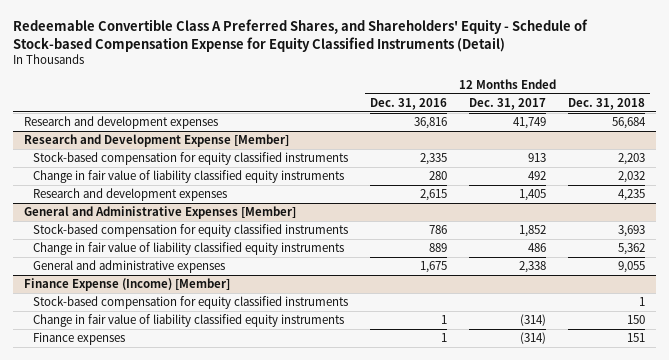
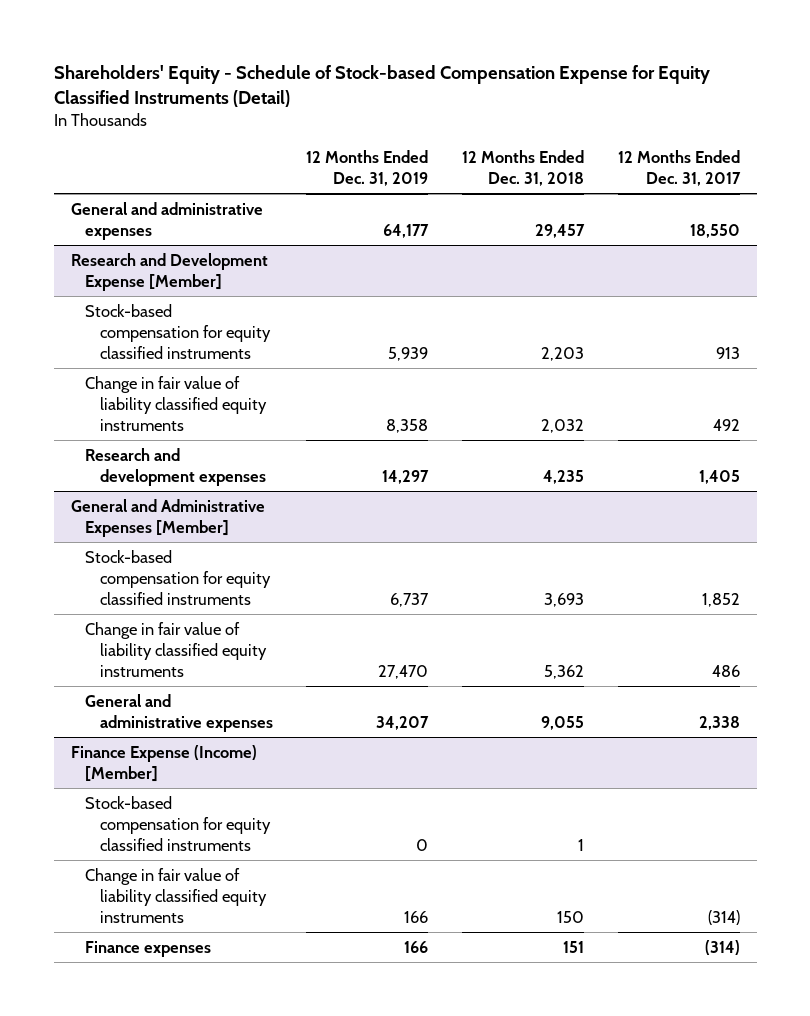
[13,18,589,52] Redeemable Convertible Class A Preferred Shares, and Shareholders' Equity - Schedule of Stock-based Compensation Expense for Equity Classified Instruments (Detail) -> [53,64,710,108] Shareholders' Equity - Schedule of Stock-based Compensation Expense for Equity Classified Instruments (Detail)
[370,97,448,110] Dec. 31, 2016 -> none
none -> [306,150,429,187] 12 Months Ended Dec. 31, 2019
[24,116,219,130] Research and development expenses -> none
none -> [70,201,263,240] General and administrative expenses

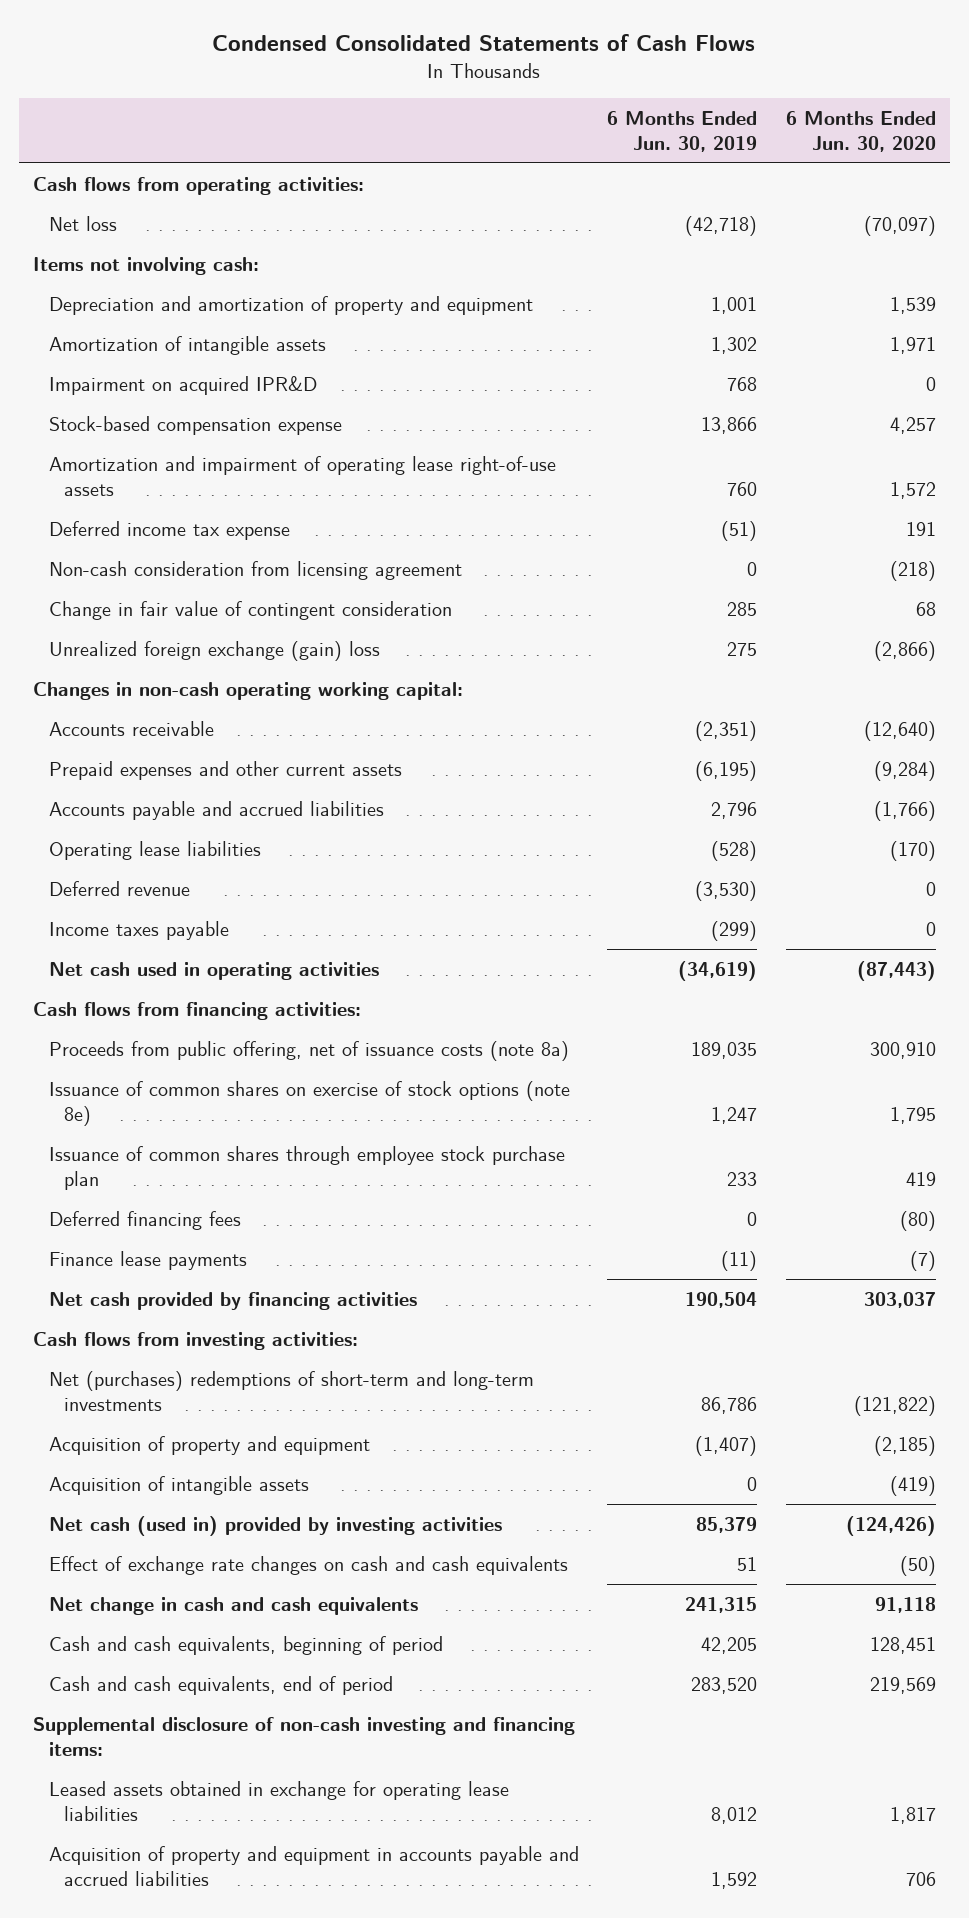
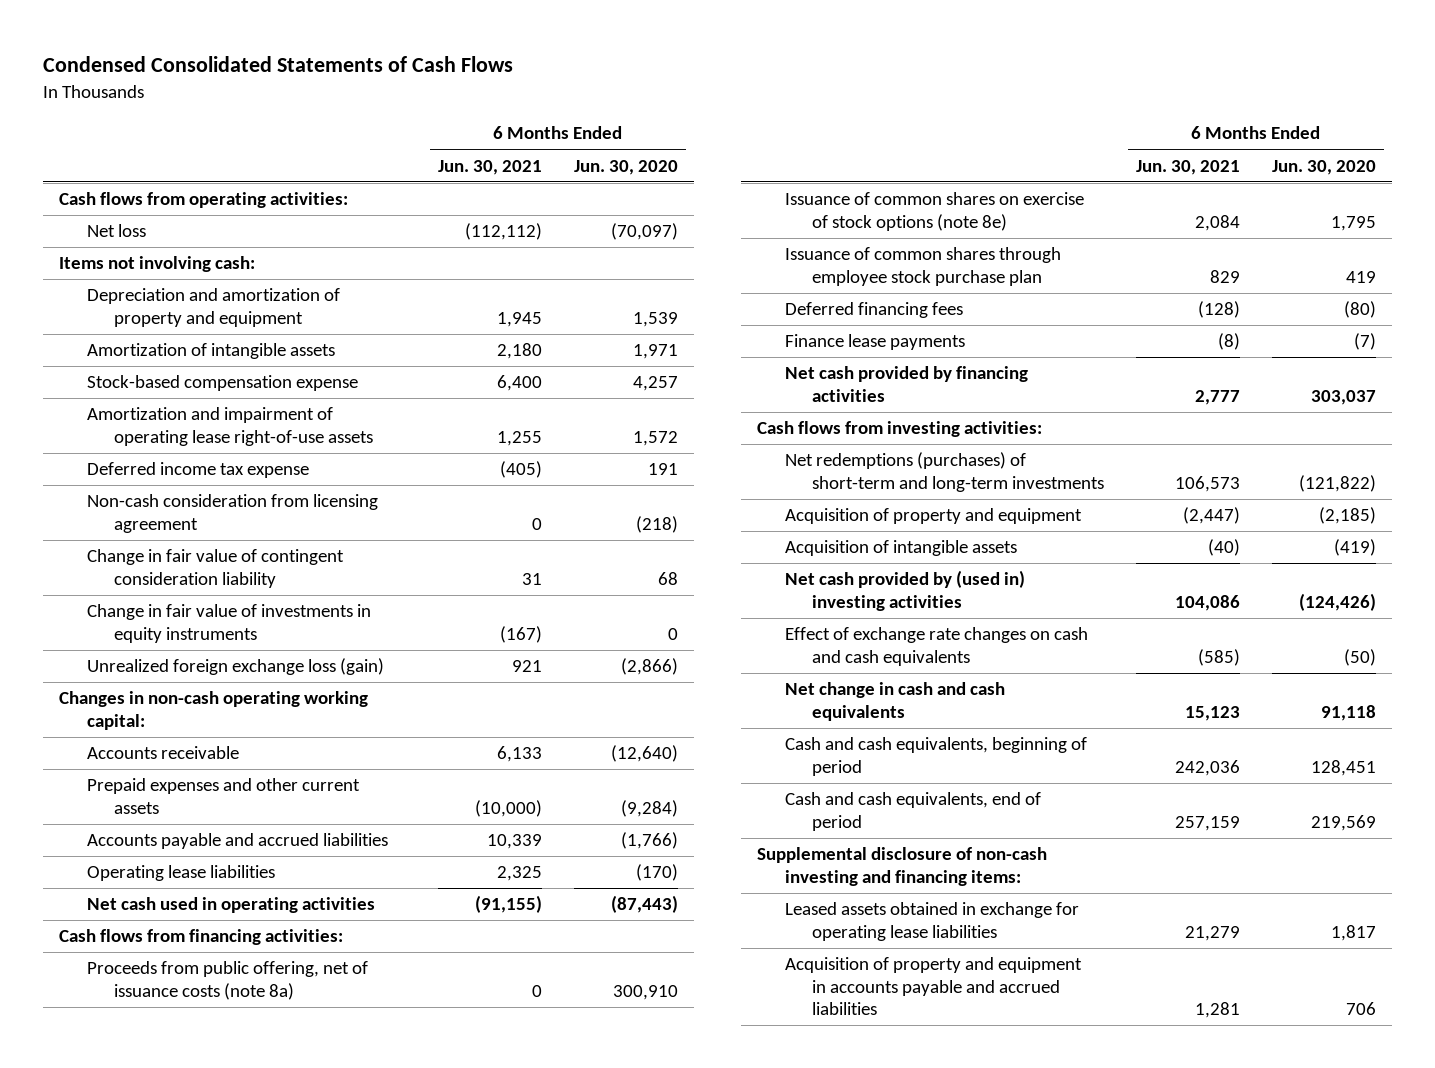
[607,111,758,152] 6 Months Ended Jun. 30, 2019 -> none
none -> [438,159,543,175] Jun. 30, 2021
[48,376,317,396] Impairment on acquired IPR&D -> none
[48,601,452,621] Change in fair value of contingent consideration -> [86,549,344,588] Change in fair value of contingent consideration liability
none -> [86,604,371,643] Change in fair value of investments in equity instruments
[48,641,380,662] Unrealized foreign exchange (gain) loss -> [86,658,384,676] Unrealized foreign exchange loss (gain)
[48,881,190,897] Deferred revenue -> none
[48,921,229,941] Income taxes payable -> none
[48,1371,534,1411] Net (purchases) redemptions of short-term and long-term investments -> [784,452,1105,492] Net redemptions (purchases) of short-term and long-term investments
[48,1516,502,1537] Net cash (used in) provided by investing activities -> [784,570,1025,611] Net cash provided by (used in) investing activities

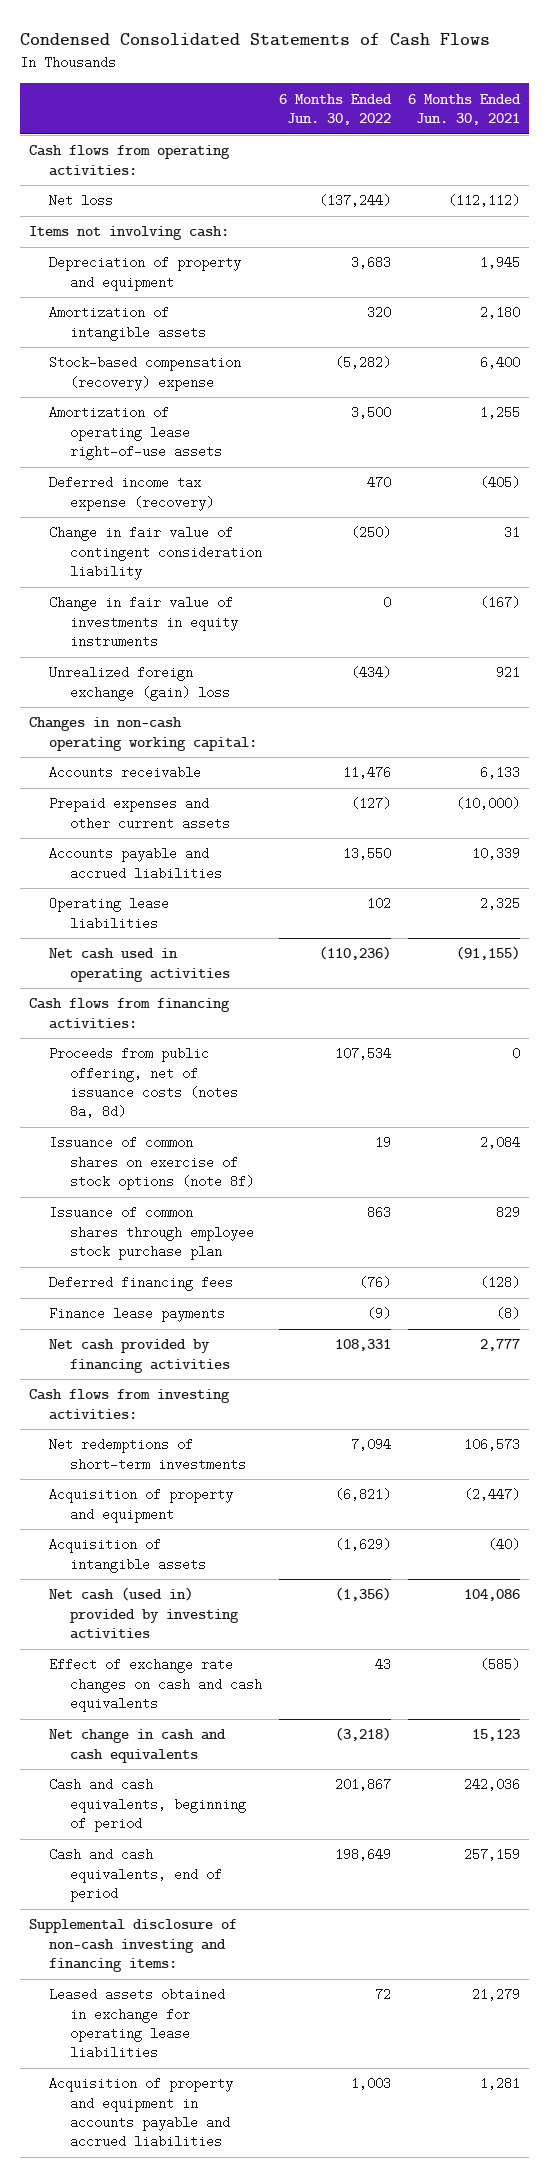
[573,159,678,175] Jun. 30, 2020 -> none
none -> [278,93,392,126] 6 Months Ended Jun. 30, 2022
[86,288,340,327] Depreciation and amortization of property and equipment -> [49,256,242,291] Depreciation of property and equipment
[86,494,378,533] Non-cash consideration from licensing agreement -> none
[86,375,358,392] Stock-based compensation expense -> [49,356,242,391] Stock-based compensation (recovery) expense
[86,407,374,446] Amortization and impairment of operating lease right-of-use assets -> [49,406,222,461] Amortization of operating lease right-of-use assets
[86,462,309,479] Deferred income tax expense -> [49,476,214,511] Deferred income tax expense (recovery)
[86,658,384,676] Unrealized foreign exchange loss (gain) -> [49,666,230,701] Unrealized foreign exchange (gain) loss
[86,961,368,1000] Proceeds from public offering, net of issuance costs (note 8a) -> [49,1047,238,1119] Proceeds from public offering, net of issuance costs (notes 8a, 8d)
[784,192,1084,231] Issuance of common shares on exercise of stock options (note 8e) -> [49,1136,254,1191] Issuance of common shares on exercise of stock options (note 8f)
[784,452,1105,492] Net redemptions (purchases) of short-term and long-term investments -> [49,1438,246,1471] Net redemptions of short-term investments
[784,570,1025,611] Net cash provided by (used in) investing activities -> [49,1587,239,1640] Net cash (used in) provided by investing activities

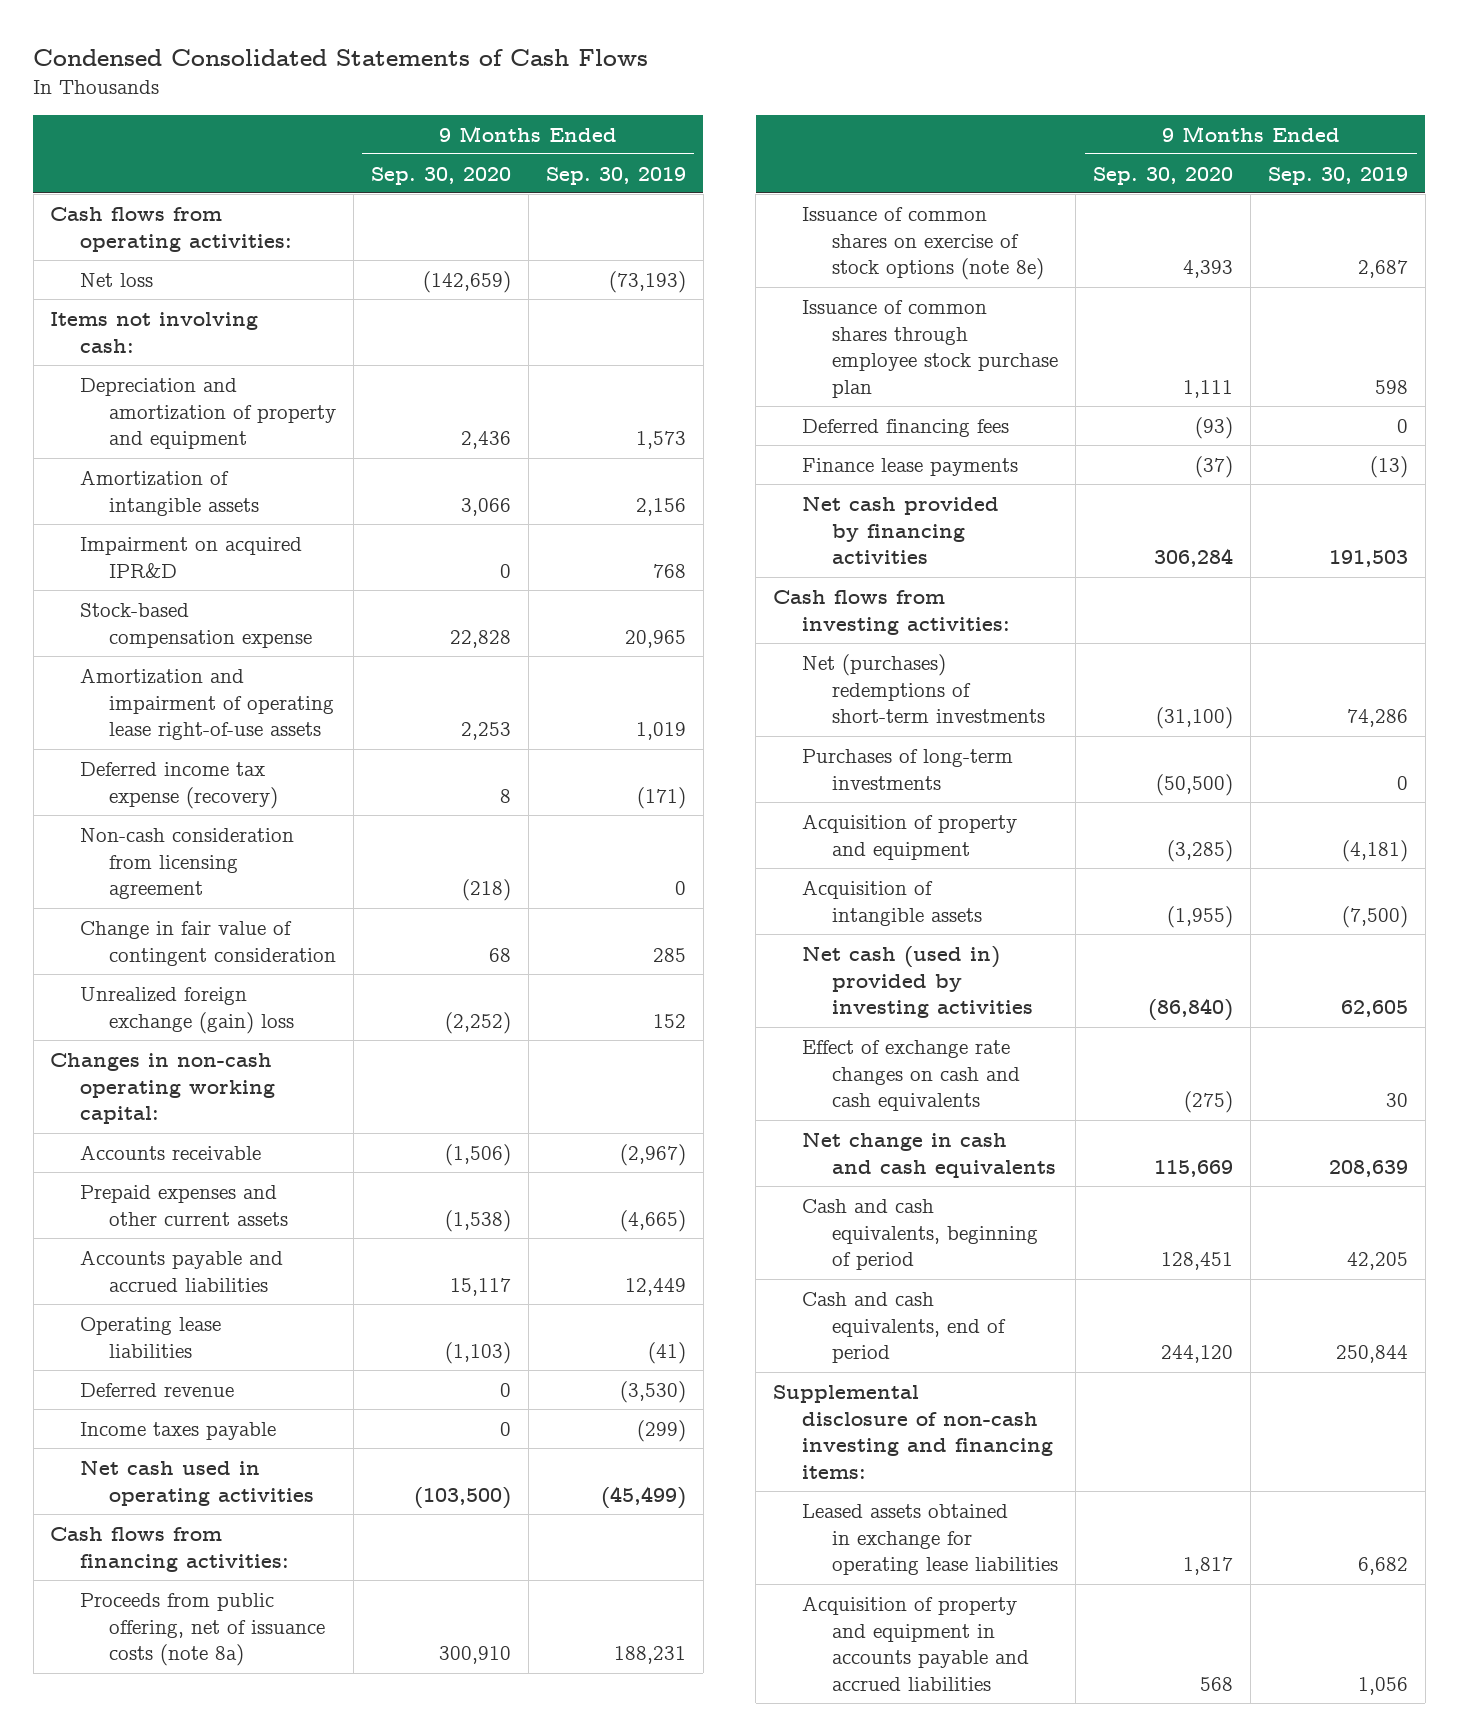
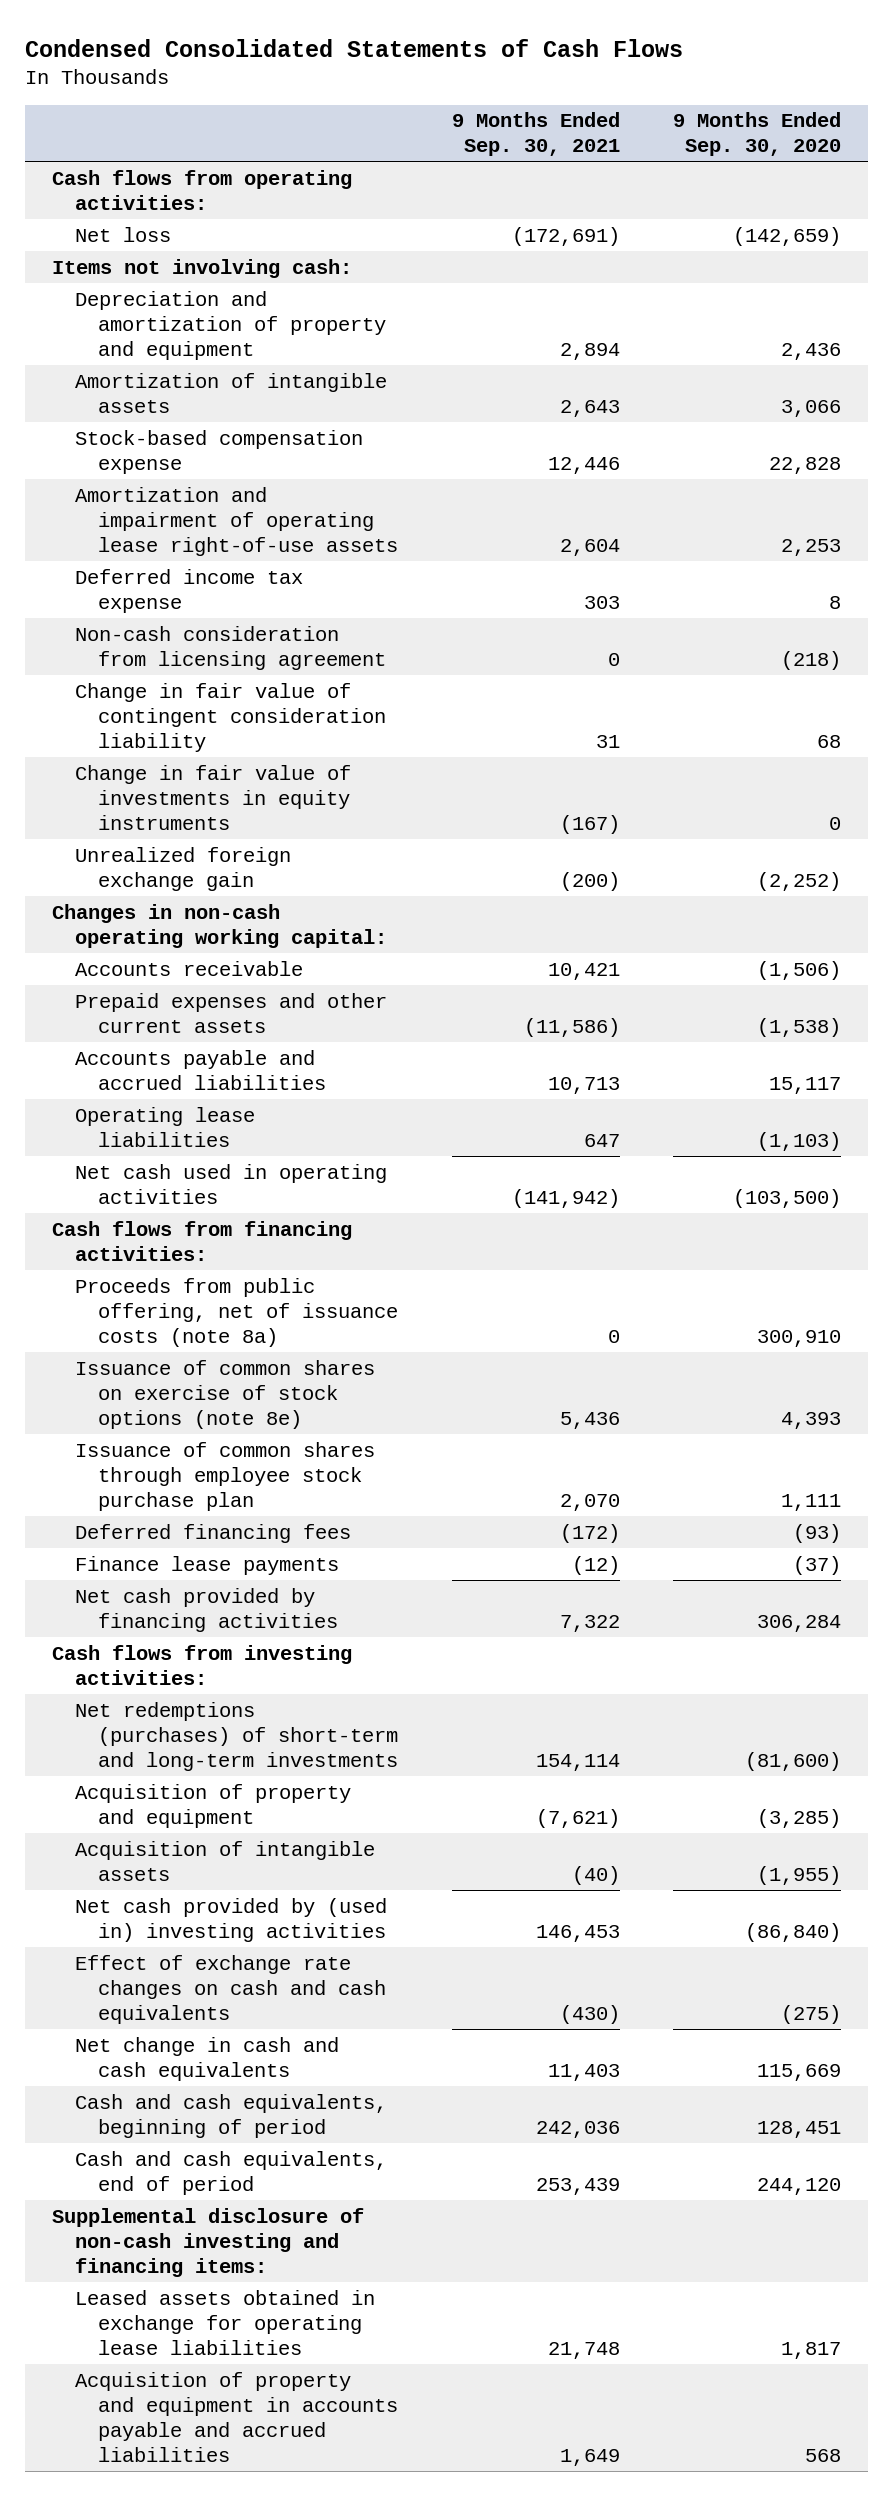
[545,166,686,185] Sep. 30, 2019 -> none
none -> [451,112,620,157] 9 Months Ended Sep. 30, 2021
[79,536,302,578] Impairment on acquired IPR&D -> none
[79,761,279,809] Deferred income tax expense (recovery) -> [75,568,304,613] Deferred income tax expense
[79,920,337,966] Change in fair value of contingent consideration -> [75,682,387,752] Change in fair value of contingent consideration liability
none -> [75,764,352,830] Change in fair value of investments in equity instruments
[79,986,295,1034] Unrealized foreign exchange (gain) loss -> [75,846,292,891] Unrealized foreign exchange gain
[79,1382,234,1397] Deferred revenue -> none
[79,1421,276,1440] Income taxes payable -> none
[802,748,1014,790] Purchases of long-term investments -> none
[802,653,1045,724] Net (purchases) redemptions of short-term investments -> [75,1701,399,1771] Net redemptions (purchases) of short-term and long-term investments
[1156,707,1234,730] (31,100) -> [745,1751,842,1771] (81,600)
[802,945,1033,1019] Net cash (used in) provided by investing activities -> [75,1897,388,1942] Net cash provided by (used in) investing activities

